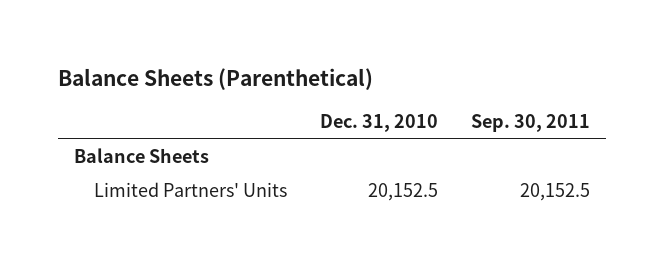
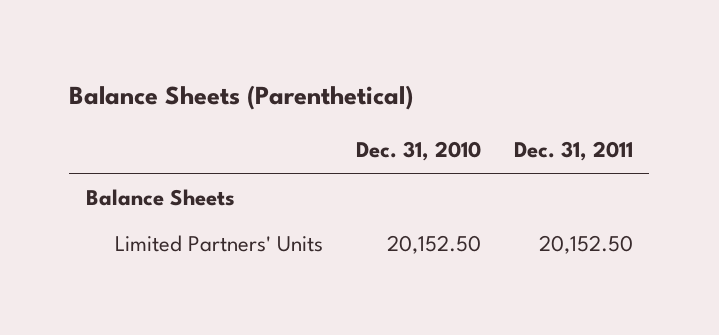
[470,113,590,132] Sep. 30, 2011 -> none
none -> [513,141,633,162] Dec. 31, 2011
[367,182,438,201] 20,152.5 -> [386,234,481,254] 20,152.50

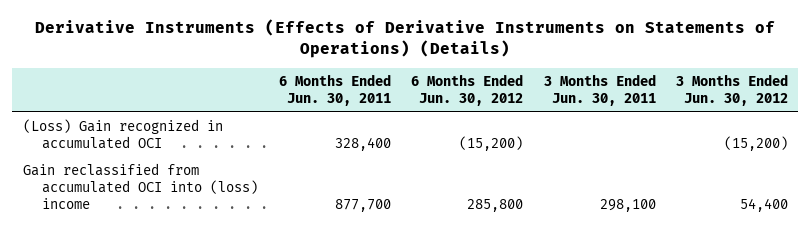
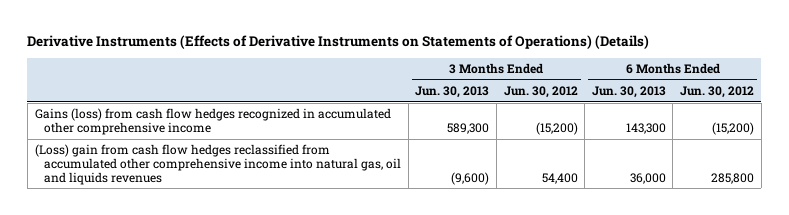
[278,74,391,106] 6 Months Ended Jun. 30, 2011 -> none
[543,74,656,106] 3 Months Ended Jun. 30, 2011 -> none
none -> [415,86,490,99] Jun. 30, 2013
none -> [591,86,666,99] Jun. 30, 2013
[22,119,223,150] (Loss) Gain recognized in accumulated OCI -> [34,108,391,135] Gains (loss) from cash flow hedges recognized in accumulated other comprehensive income
[22,163,259,209] Gain reclassified from accumulated OCI into (loss) income -> [34,144,402,185] (Loss) gain from cash flow hedges reclassified from accumulated other comprehensive income into natural gas, oil and liquids revenues

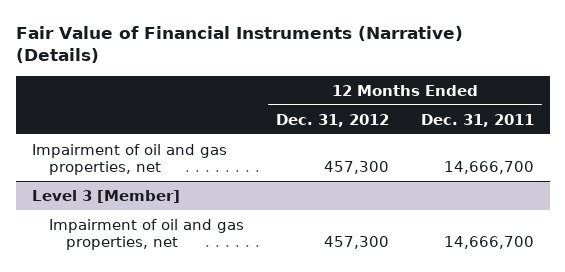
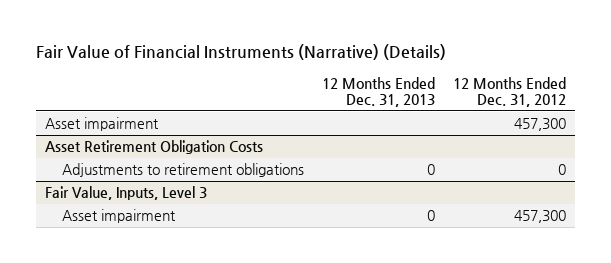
[420,113,534,127] Dec. 31, 2011 -> none
none -> [321,76,435,108] 12 Months Ended Dec. 31, 2013
[31,189,180,203] Level 3 [Member] -> none
[31,143,227,175] Impairment of oil and gas properties, net -> [44,117,159,132] Asset impairment
none -> [44,140,263,155] Asset Retirement Obligation Costs
none -> [61,163,304,178] Adjustments to retirement obligations
none -> [44,186,207,201] Fair Value, Inputs, Level 3
[48,218,244,250] Impairment of oil and gas properties, net -> [61,209,176,224] Asset impairment

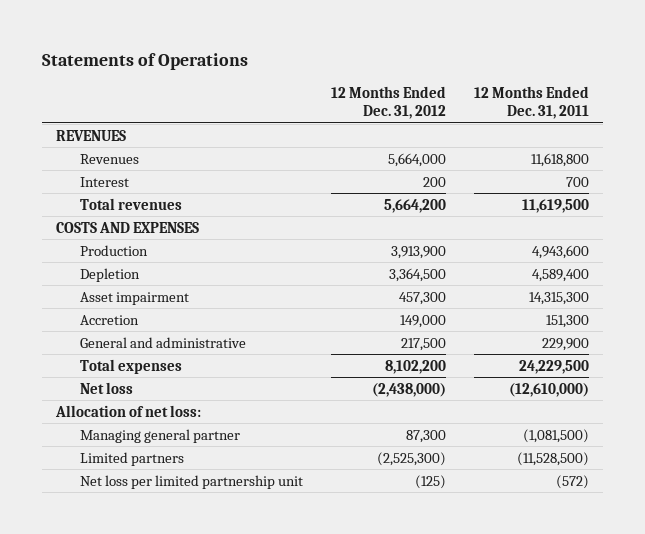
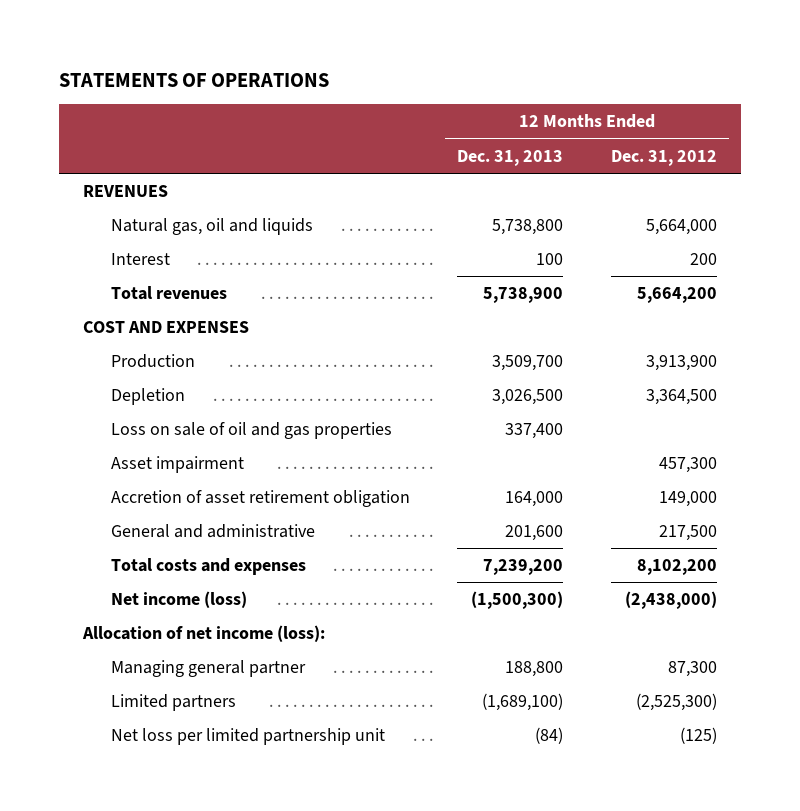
[42,52,249,70] Statements of Operations -> [58,72,329,87] STATEMENTS OF OPERATIONS
[473,85,589,120] 12 Months Ended Dec. 31, 2011 -> none
none -> [457,149,564,166] Dec. 31, 2013
[79,153,139,164] Revenues -> [110,218,313,236] Natural gas, oil and liquids
[56,221,200,233] COSTS AND EXPENSES -> [82,321,249,334] COST AND EXPENSES
none -> [110,422,392,440] Loss on sale of oil and gas properties
[79,314,139,325] Accretion -> [110,490,410,508] Accretion of asset retirement obligation
[79,358,182,374] Total expenses -> [110,558,306,576] Total costs and expenses
[79,381,133,394] Net loss -> [110,591,247,609] Net income (loss)
[55,404,202,417] Allocation of net loss: -> [81,625,325,643] Allocation of net income (loss):

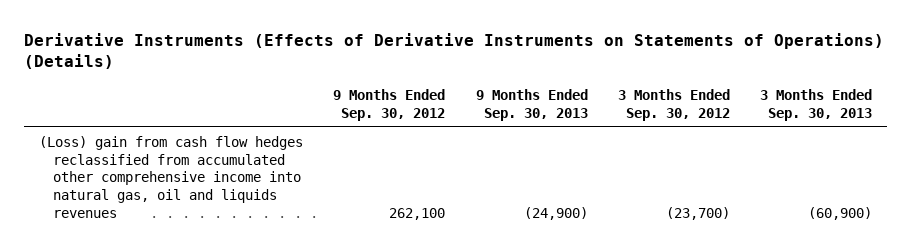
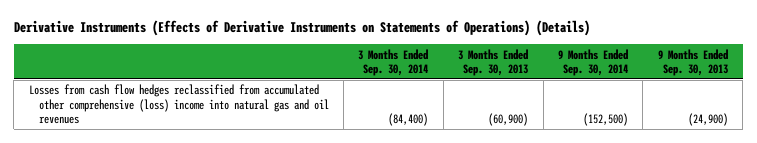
[333,89,446,122] 9 Months Ended Sep. 30, 2012 -> none
[617,89,730,122] 3 Months Ended Sep. 30, 2012 -> none
none -> [358,48,429,76] 3 Months Ended Sep. 30, 2014
none -> [558,48,629,76] 9 Months Ended Sep. 30, 2014
[39,135,304,218] (Loss) gain from cash flow hedges reclassified from accumulated other comprehensive income into natural gas, oil and liquids revenues -> [28,84,329,124] Losses from cash flow hedges reclassified from accumulated other comprehensive (loss) income into natural gas and oil revenues

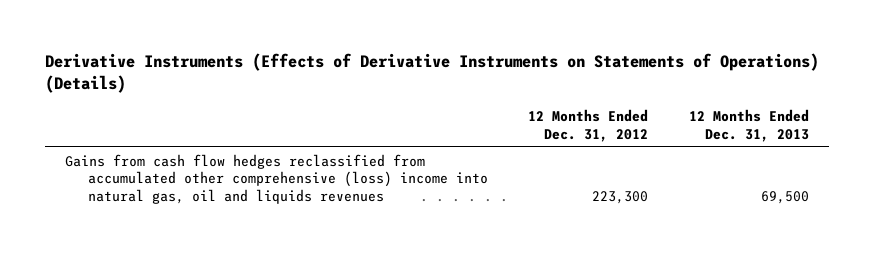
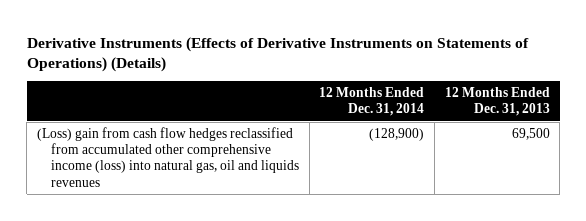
[528,109,649,142] 12 Months Ended Dec. 31, 2012 -> none
none -> [319,87,425,117] 12 Months Ended Dec. 31, 2014
[65,153,488,204] Gains from cash flow hedges reclassified from accumulated other comprehensive (loss) income into natural gas, oil and liquids revenues -> [36,126,300,187] (Loss) gain from cash flow hedges reclassified from accumulated other comprehensive income (loss) into natural gas, oil and liquids revenues

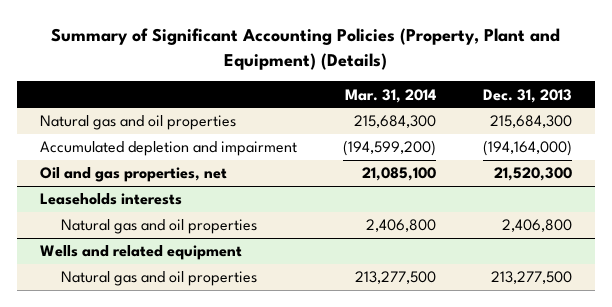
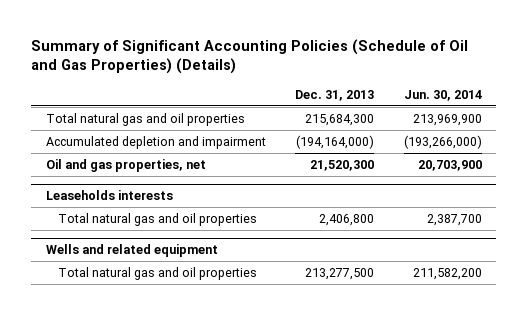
[50,28,560,70] Summary of Significant Accounting Policies (Property, Plant and Equipment) (Details) -> [31,38,469,75] Summary of Significant Accounting Policies (Schedule of Oil and Gas Properties) (Details)
[345,88,437,103] Mar. 31, 2014 -> none
none -> [403,89,482,101] Jun. 30, 2014
[39,115,236,131] Natural gas and oil properties -> [46,112,246,126] Total natural gas and oil properties
[60,219,257,235] Natural gas and oil properties -> [58,212,258,226] Total natural gas and oil properties
[60,271,257,287] Natural gas and oil properties -> [58,266,258,280] Total natural gas and oil properties

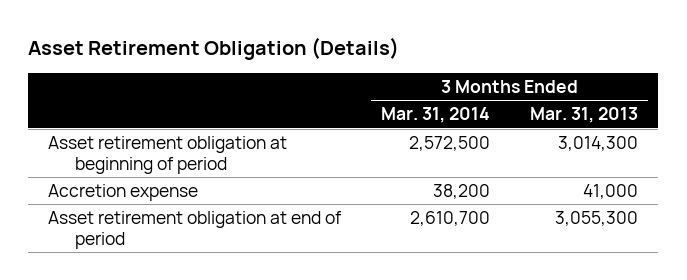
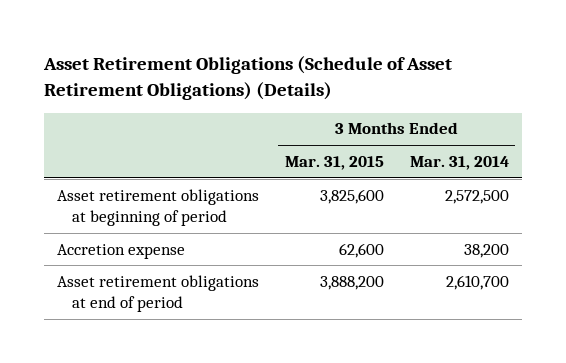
[28,37,400,61] Asset Retirement Obligation (Details) -> [43,56,453,100] Asset Retirement Obligations (Schedule of Asset Retirement Obligations) (Details)
[530,107,639,124] Mar. 31, 2013 -> none
none -> [284,155,384,170] Mar. 31, 2015
[48,136,288,175] Asset retirement obligation at beginning of period -> [57,188,260,226] Asset retirement obligations at beginning of period
[48,211,343,250] Asset retirement obligation at end of period -> [57,274,260,312] Asset retirement obligations at end of period

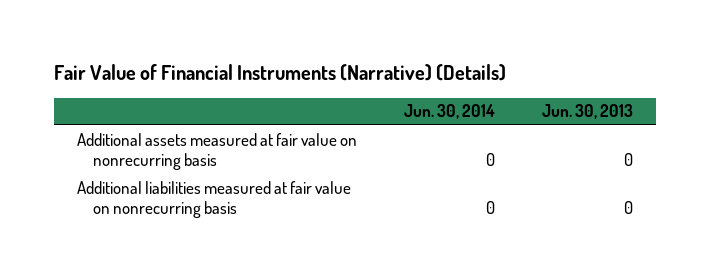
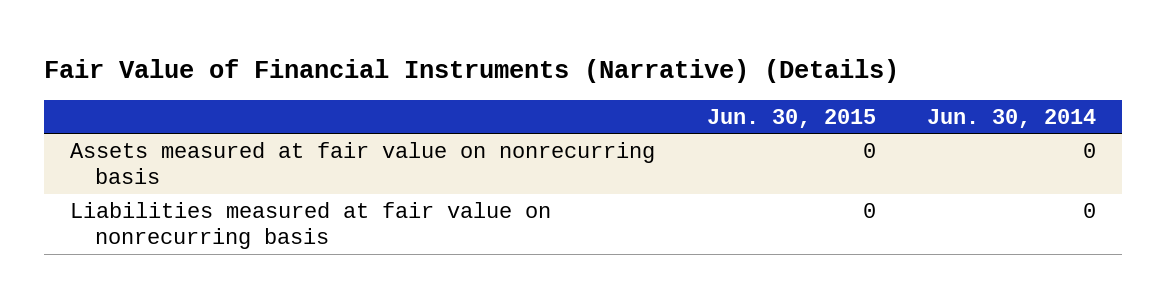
[541,104,633,120] Jun. 30, 2013 -> none
none -> [706,108,876,128] Jun. 30, 2015
[77,132,358,171] Additional assets measured at fair value on nonrecurring basis -> [69,141,655,185] Assets measured at fair value on nonrecurring basis
[77,180,352,219] Additional liabilities measured at fair value on nonrecurring basis -> [69,201,551,250] Liabilities measured at fair value on nonrecurring basis

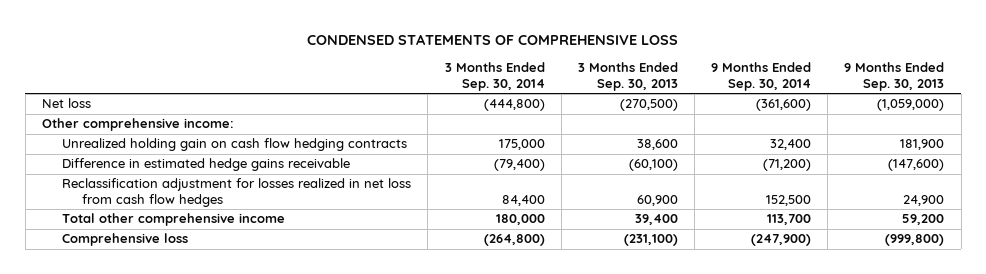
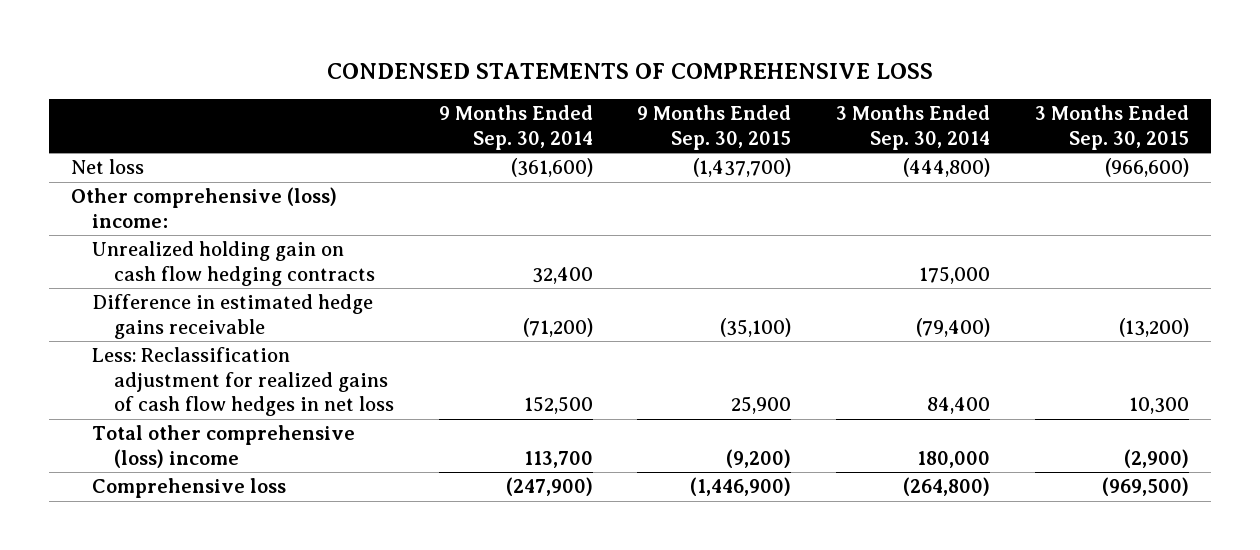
[577,62,678,91] 3 Months Ended Sep. 30, 2013 -> none
[844,62,945,91] 9 Months Ended Sep. 30, 2013 -> none
none -> [637,105,792,150] 9 Months Ended Sep. 30, 2015
none -> [1035,105,1190,150] 3 Months Ended Sep. 30, 2015
[41,118,234,132] Other comprehensive income: -> [71,187,338,228] Other comprehensive (loss) income:
[62,178,412,207] Reclassification adjustment for losses realized in net loss from cash flow hedges -> [92,347,394,416] Less: Reclassification adjustment for realized gains of cash flow hedges in net loss
[62,213,286,227] Total other comprehensive income -> [92,425,356,468] Total other comprehensive (loss) income

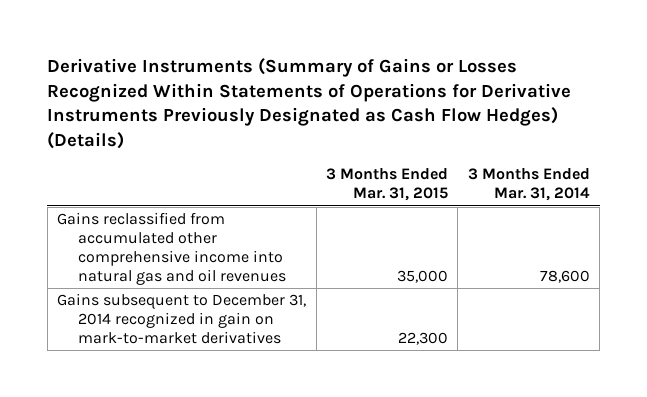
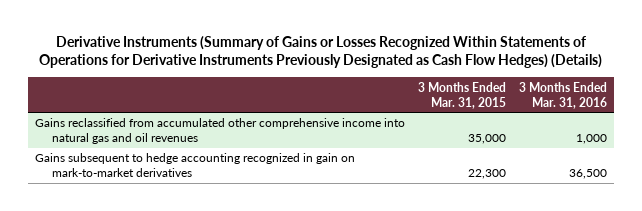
[467,168,590,202] 3 Months Ended Mar. 31, 2014 -> none
none -> [518,81,607,109] 3 Months Ended Mar. 31, 2016
[57,293,307,344] Gains subsequent to December 31, 2014 recognized in gain on mark-to-market derivatives -> [34,153,355,178] Gains subsequent to hedge accounting recognized in gain on mark-to-market derivatives

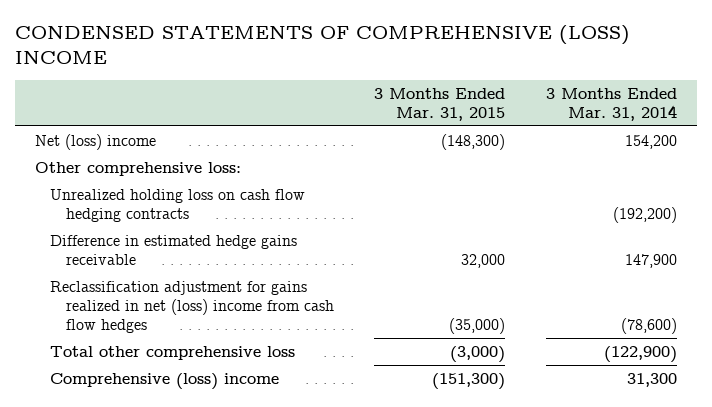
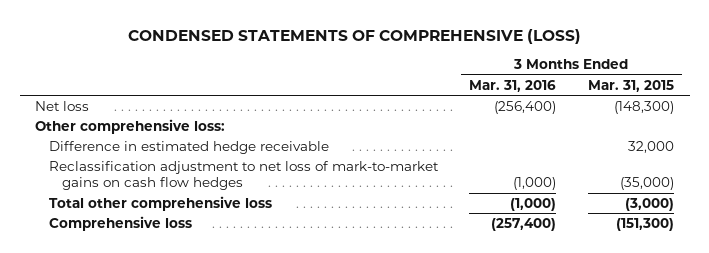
[14,25,630,65] CONDENSED STATEMENTS OF COMPREHENSIVE (LOSS) INCOME -> [127,28,581,44] CONDENSED STATEMENTS OF COMPREHENSIVE (LOSS)
[545,88,677,121] 3 Months Ended Mar. 31, 2014 -> none
none -> [469,79,557,92] Mar. 31, 2016
[35,133,157,150] Net (loss) income -> [35,100,90,111] Net loss
[50,188,306,222] Unrealized holding loss on cash flow hedging contracts -> none
[50,234,298,265] Difference in estimated hedge gains receivable -> [48,140,329,154] Difference in estimated hedge receivable
[50,280,334,333] Reclassification adjustment for gains realized in net (loss) income from cash flow hedges -> [48,160,439,191] Reclassification adjustment to net loss of mark-to-market gains on cash flow hedges
[50,372,280,390] Comprehensive (loss) income -> [48,215,192,231] Comprehensive loss

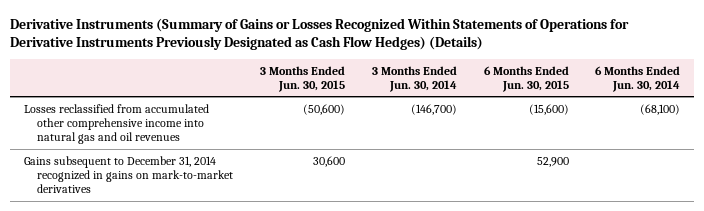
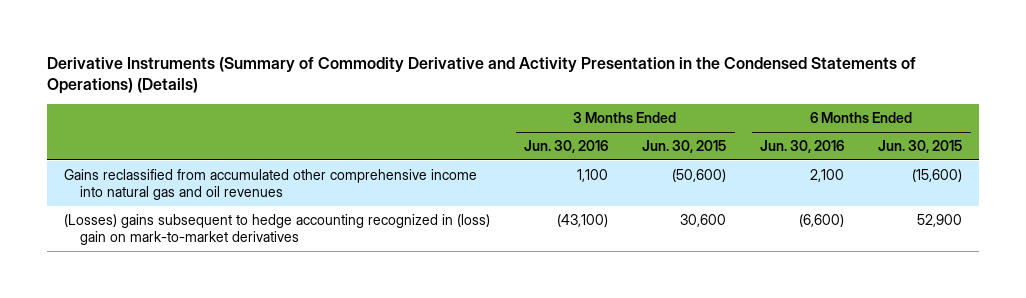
[10,17,630,51] Derivative Instruments (Summary of Gains or Losses Recognized Within Statements of Operations for Derivative Instruments Previously Designated as Cash Flow Hedges) (Details) -> [47,56,917,95] Derivative Instruments (Summary of Commodity Derivative and Activity Presentation in the Condensed Statements of Operations) (Details)
[371,65,457,92] 3 Months Ended Jun. 30, 2014 -> none
[595,65,681,92] 6 Months Ended Jun. 30, 2014 -> none
none -> [524,139,609,153] Jun. 30, 2016
none -> [760,139,845,153] Jun. 30, 2016
[23,103,209,144] Losses reclassified from accumulated other comprehensive income into natural gas and oil revenues -> [64,168,478,200] Gains reclassified from accumulated other comprehensive income into natural gas and oil revenues
[23,155,233,193] Gains subsequent to December 31, 2014 recognized in gains on mark-to-market derivatives -> [64,213,491,245] (Losses) gains subsequent to hedge accounting recognized in (loss) gain on mark-to-market derivatives

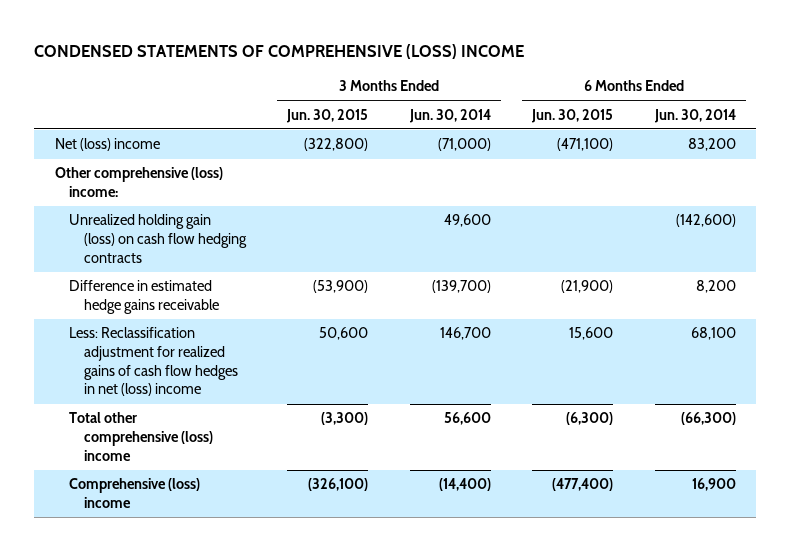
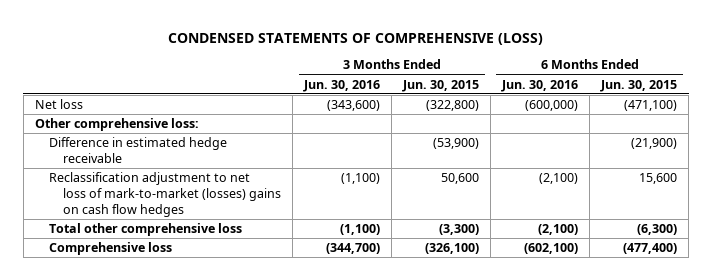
[34,43,525,59] CONDENSED STATEMENTS OF COMPREHENSIVE (LOSS) INCOME -> [167,32,543,45] CONDENSED STATEMENTS OF COMPREHENSIVE (LOSS)
[408,108,491,123] Jun. 30, 2014 -> none
[653,108,736,123] Jun. 30, 2014 -> none
none -> [303,79,381,92] Jun. 30, 2016
none -> [501,79,579,92] Jun. 30, 2016
[69,214,247,263] Unrealized holding gain (loss) on cash flow hedging contracts -> none
[55,138,161,152] Net (loss) income -> [34,99,83,110] Net loss
[55,167,224,198] Other comprehensive (loss) income: -> [34,118,199,132] Other comprehensive loss:
[69,280,219,315] Difference in estimated hedge gains receivable -> [49,137,228,164] Difference in estimated hedge receivable
[69,327,238,397] Less: Reclassification adjustment for realized gains of cash flow hedges in net (loss) income -> [49,172,282,218] Reclassification adjustment to net loss of mark-to-market (losses) gains on cash flow hedges
[69,412,213,461] Total other comprehensive (loss) income -> [49,223,243,237] Total other comprehensive loss
[69,478,201,509] Comprehensive (loss) income -> [49,242,173,256] Comprehensive loss

